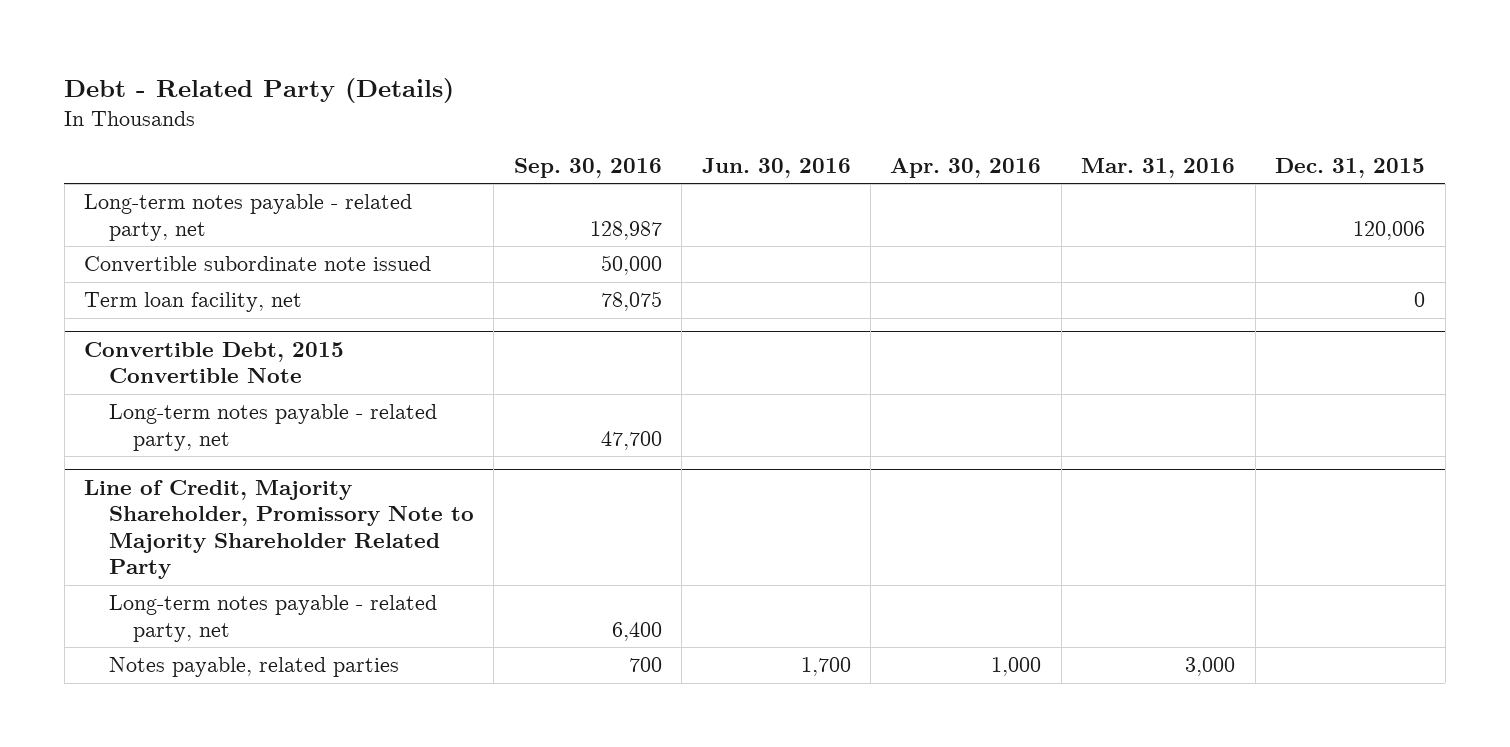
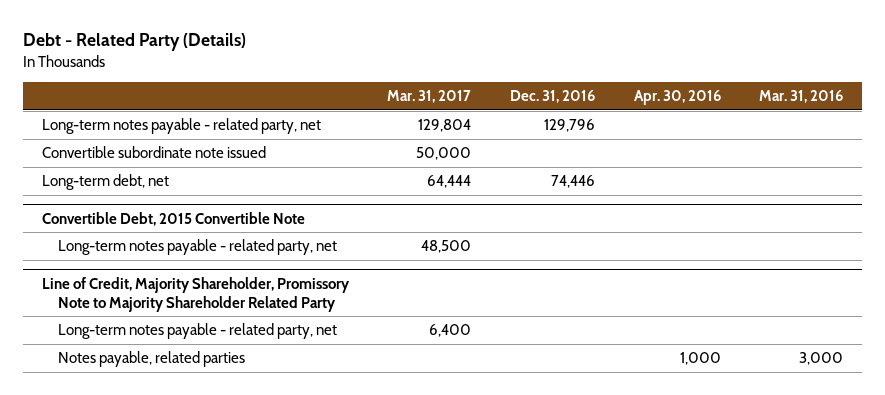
[513,157,662,178] Sep. 30, 2016 -> none
[701,157,851,178] Jun. 30, 2016 -> none
[1275,157,1426,178] Dec. 31, 2015 -> none
none -> [387,90,472,104] Mar. 31, 2017
none -> [509,90,595,104] Dec. 31, 2016
[84,292,303,313] Term loan facility, net -> [41,174,169,191] Long-term debt, net

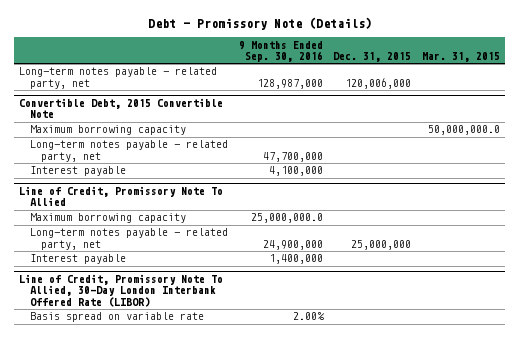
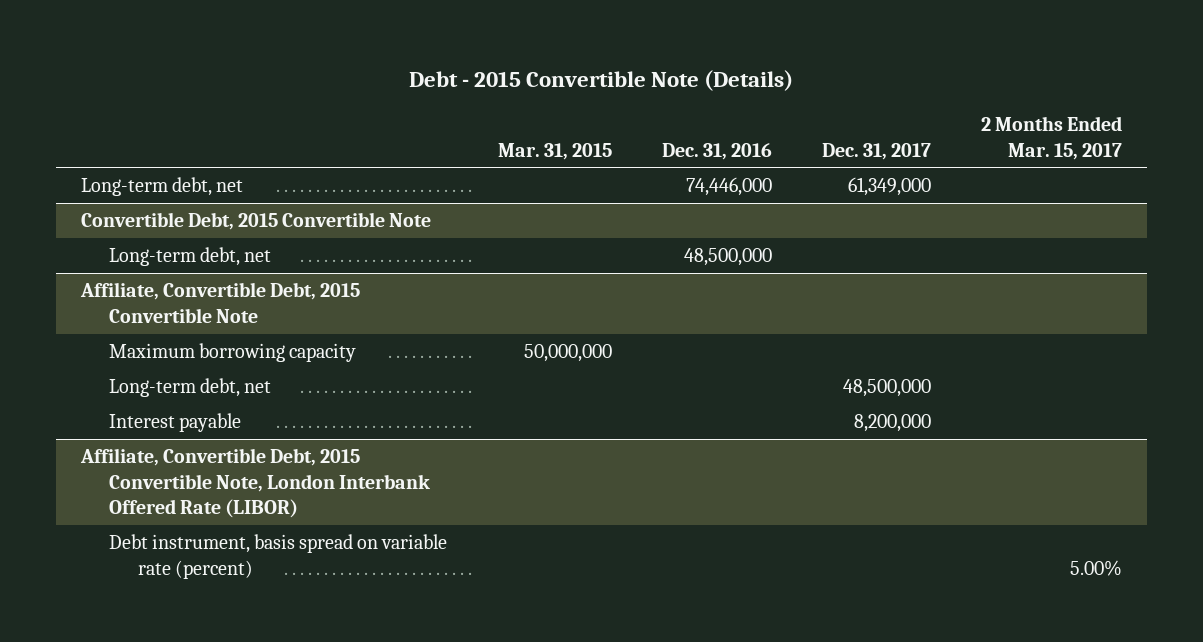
[147,17,372,31] Debt - Promissory Note (Details) -> [409,69,794,91] Debt - 2015 Convertible Note (Details)
[238,40,323,63] 9 Months Ended Sep. 30, 2016 -> none
[333,52,412,63] Dec. 31, 2015 -> none
none -> [661,142,772,160] Dec. 31, 2016
none -> [821,142,931,160] Dec. 31, 2017
none -> [981,116,1123,160] 2 Months Ended Mar. 15, 2017
[19,67,218,89] Long-term notes payable - related party, net -> none
none -> [80,177,243,197] Long-term debt, net
[30,125,187,136] Maximum borrowing capacity -> none
[30,140,229,162] Long-term notes payable - related party, net -> none
[30,166,127,177] Interest payable -> none
[19,186,224,207] Line of Credit, Promissory Note To Allied -> none
[30,213,187,224] Maximum borrowing capacity -> none
[30,228,229,250] Long-term notes payable - related party, net -> none
[30,254,127,265] Interest payable -> none
[19,274,224,307] Line of Credit, Promissory Note To Allied, 30-Day London Interbank Offered Rate (LIBOR) -> none
[30,312,205,323] Basis spread on variable rate -> none
none -> [109,247,272,267] Long-term debt, net
none -> [79,282,360,323] Affiliate, Convertible Debt, 2015 Convertible Note
none -> [109,343,357,363] Maximum borrowing capacity
none -> [109,378,272,398] Long-term debt, net
none -> [109,413,242,433] Interest payable
none -> [79,448,431,519] Affiliate, Convertible Debt, 2015 Convertible Note, London Interbank Offered Rate (LIBOR)
none -> [109,534,448,579] Debt instrument, basis spread on variable rate (percent)

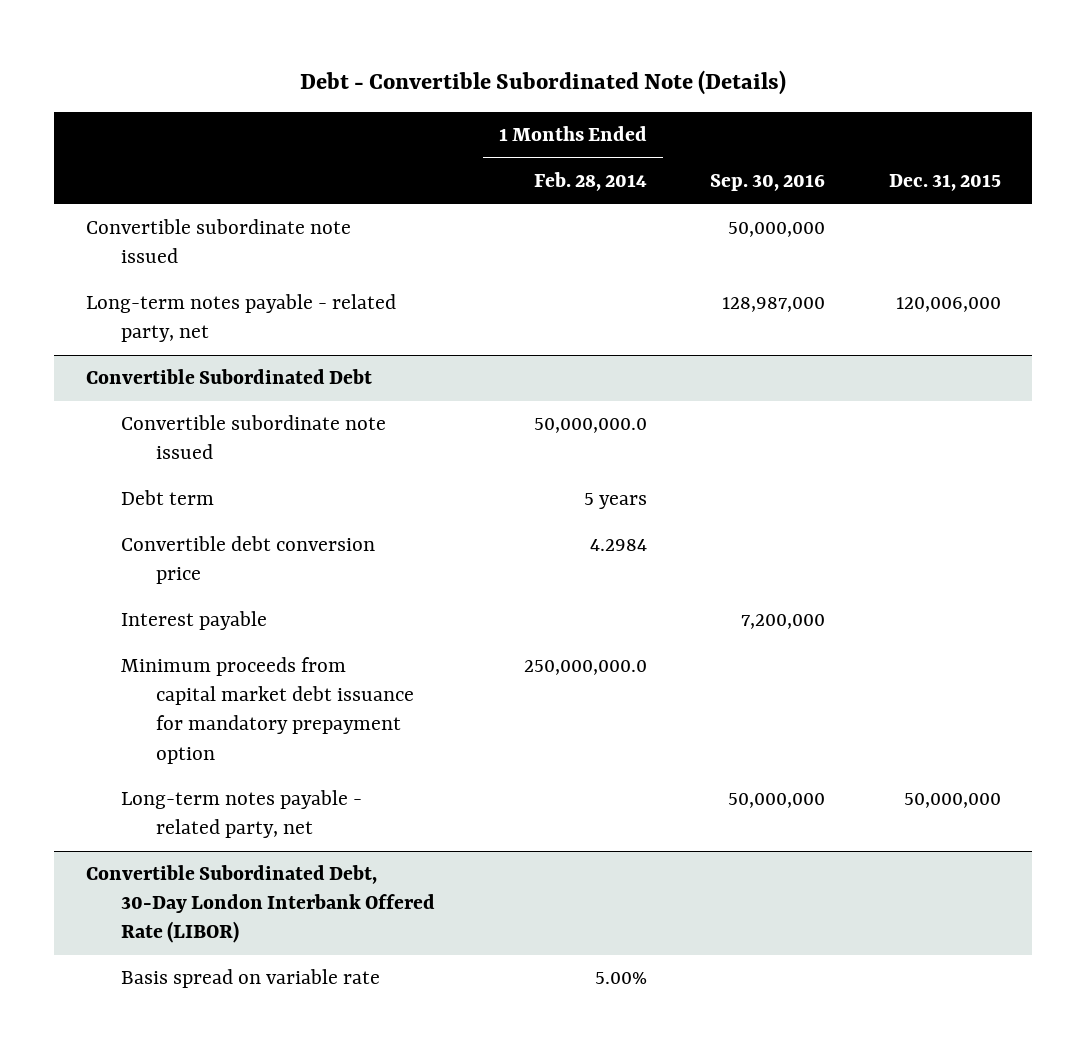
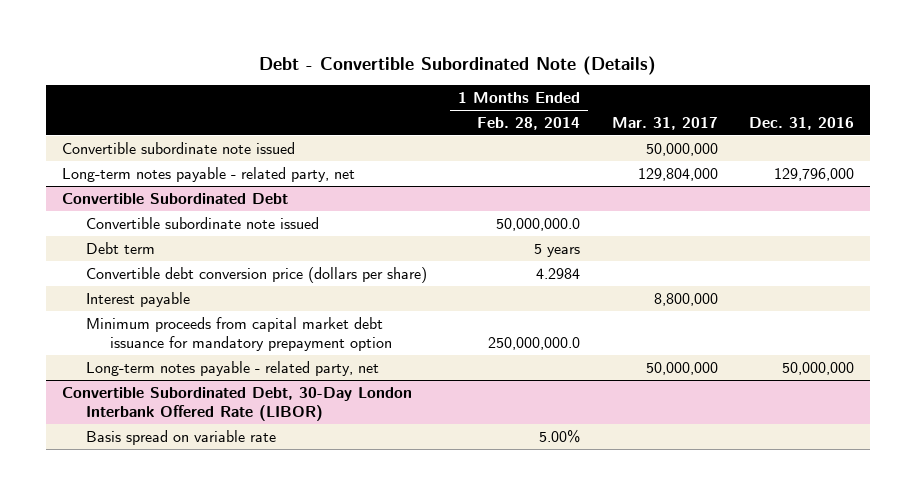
[710,174,826,192] Sep. 30, 2016 -> none
[888,174,1001,192] Dec. 31, 2015 -> none
none -> [611,116,718,130] Mar. 31, 2017
none -> [748,116,854,130] Dec. 31, 2016
[121,536,376,585] Convertible debt conversion price -> [85,266,427,283] Convertible debt conversion price (dollars per share)

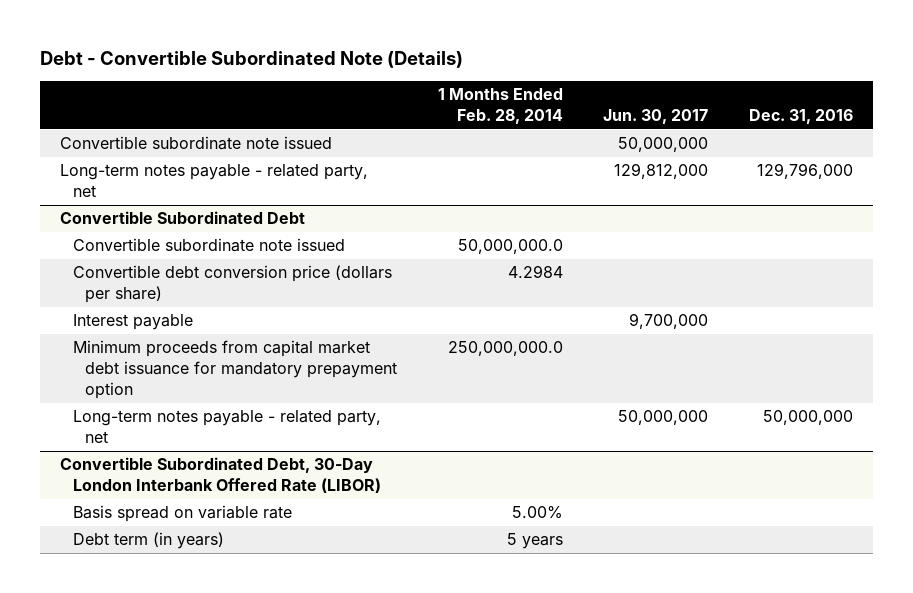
[611,116,718,130] Mar. 31, 2017 -> none
none -> [603,109,709,125] Jun. 30, 2017
[85,241,155,254] Debt term -> none
none -> [72,532,224,550] Debt term (in years)

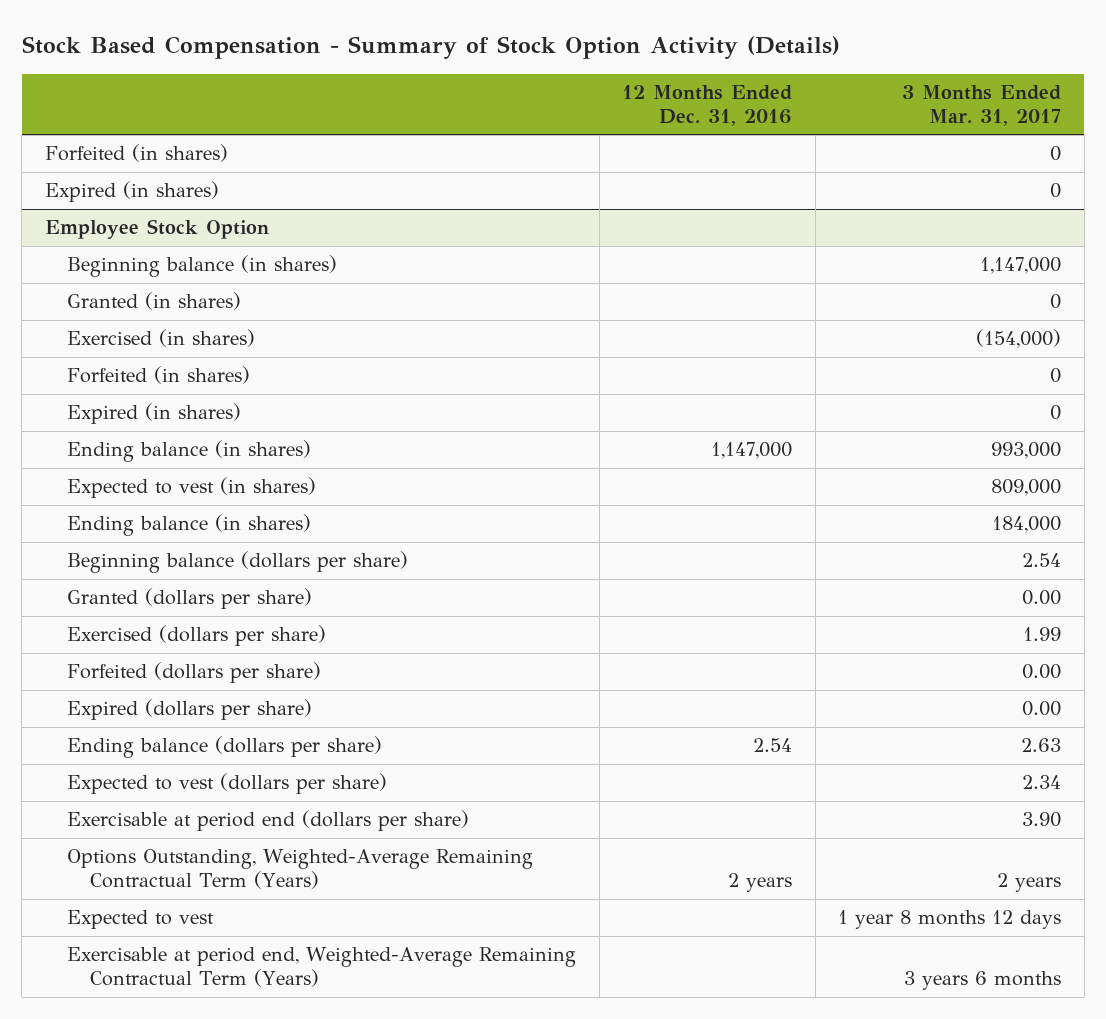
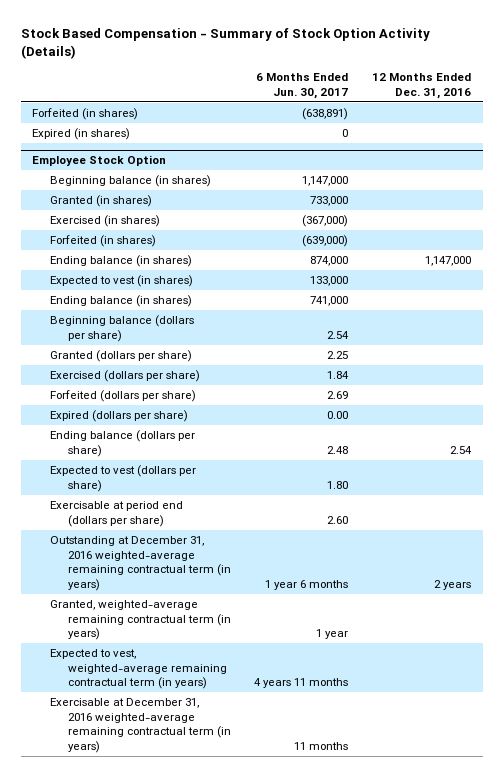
[902,84,1062,126] 3 Months Ended Mar. 31, 2017 -> none
none -> [256,73,349,99] 6 Months Ended Jun. 30, 2017
[67,403,242,425] Expired (in shares) -> none
[67,849,534,890] Options Outstanding, Weighted-Average Remaining Contractual Term (Years) -> [50,536,231,591] Outstanding at December 31, 2016 weighted-average remaining contractual term (in years)
none -> [50,600,231,641] Granted, weighted-average remaining contractual term (in years)
[67,910,215,930] Expected to vest -> [50,649,227,690] Expected to vest, weighted-average remaining contractual term (in years)
[67,947,577,988] Exercisable at period end, Weighted-Average Remaining Contractual Term (Years) -> [50,698,231,753] Exercisable at December 31, 2016 weighted-average remaining contractual term (in years)

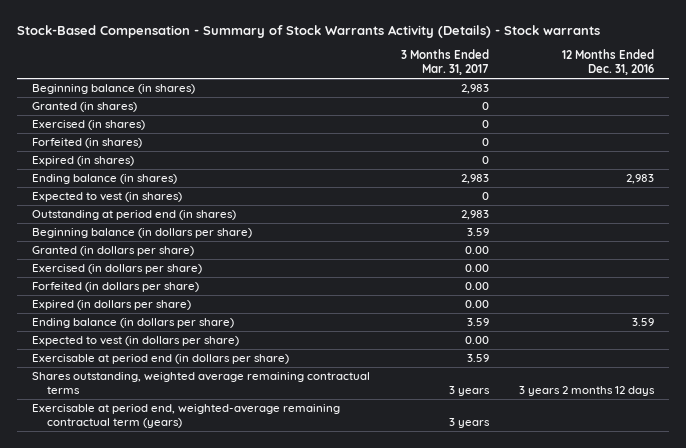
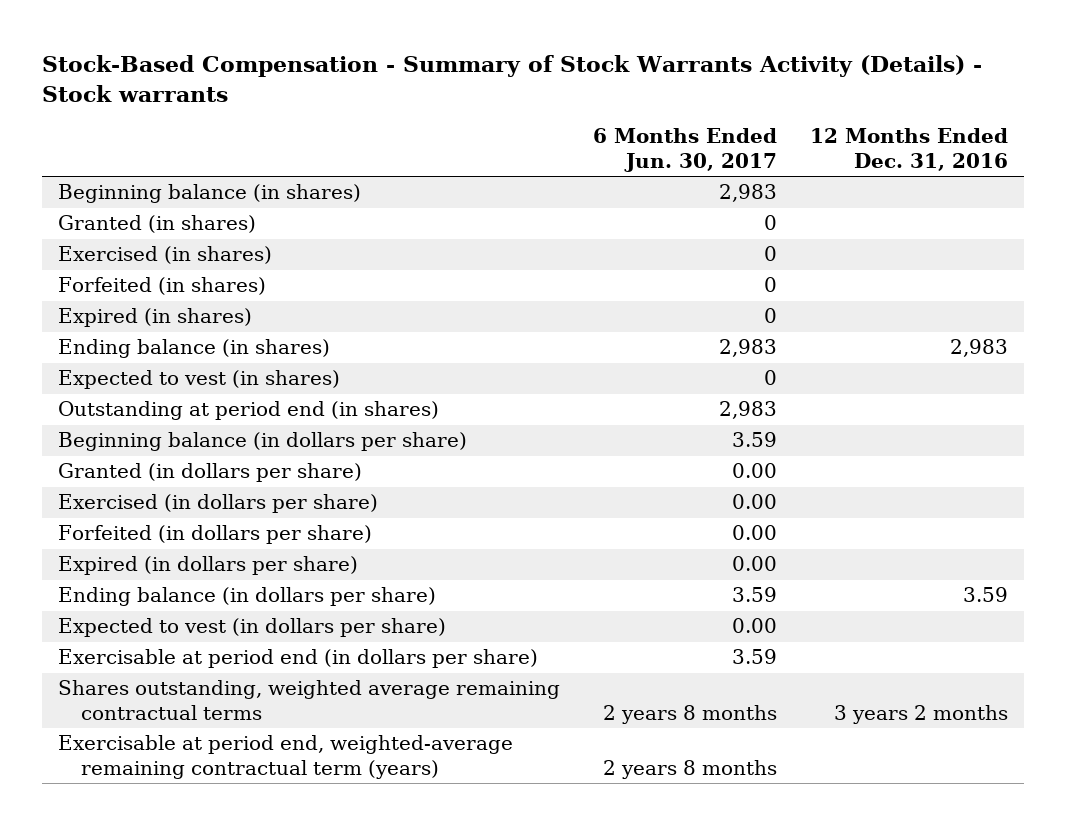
[400,49,489,76] 3 Months Ended Mar. 31, 2017 -> none
none -> [592,128,777,172] 6 Months Ended Jun. 30, 2017
[518,386,655,397] 3 years 2 months 12 days -> [833,704,1008,724] 3 years 2 months

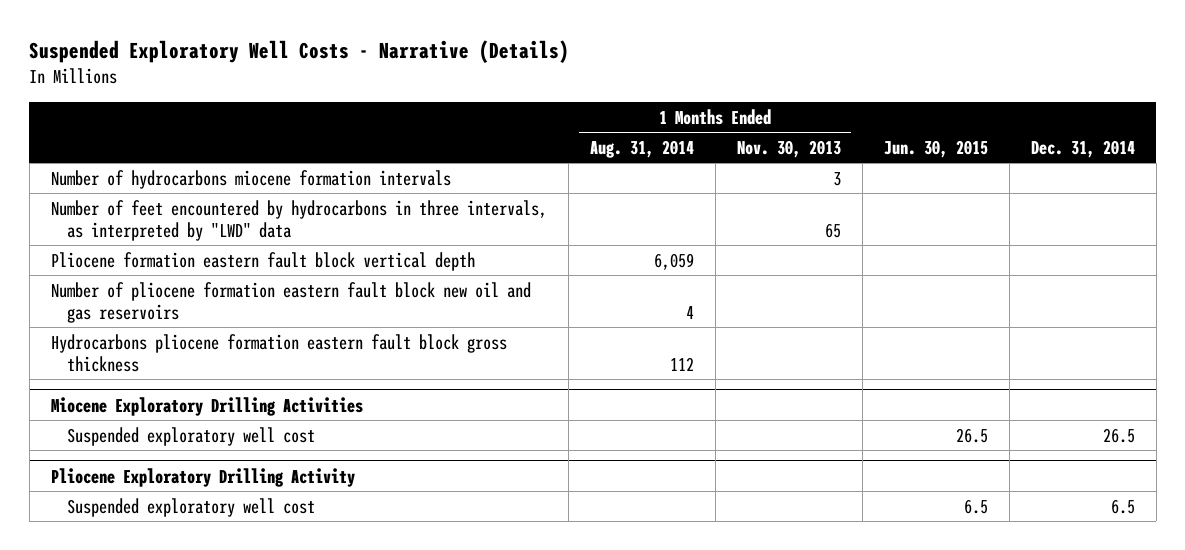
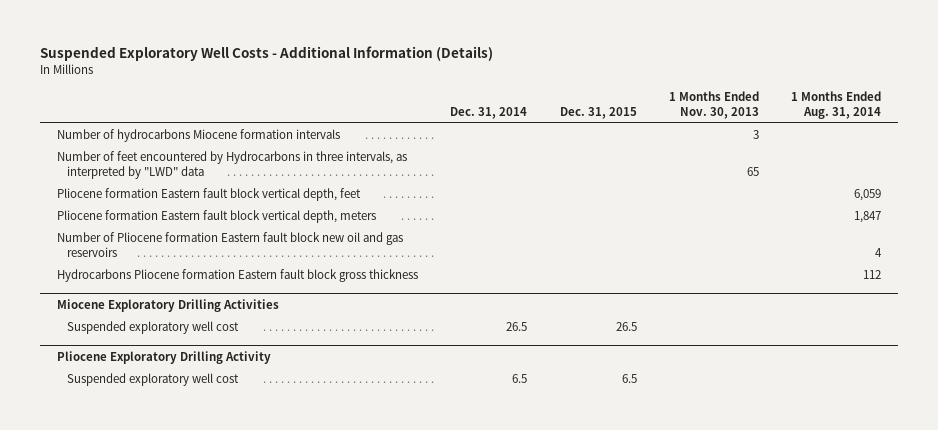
[29,40,570,64] Suspended Exploratory Well Costs - Narrative (Details) -> [40,46,494,62] Suspended Exploratory Well Costs - Additional Information (Details)
[883,139,988,158] Jun. 30, 2015 -> none
none -> [559,106,637,119] Dec. 31, 2015
[50,169,451,189] Number of hydrocarbons miocene formation intervals -> [56,129,340,143] Number of hydrocarbons Miocene formation intervals
[50,199,547,241] Number of feet encountered by hydrocarbons in three intervals, as interpreted by "LWD" data -> [56,151,407,179] Number of feet encountered by Hydrocarbons in three intervals, as interpreted by "LWD" data
[50,251,475,271] Pliocene formation eastern fault block vertical depth -> [56,188,361,202] Pliocene formation Eastern fault block vertical depth, feet
none -> [56,210,376,224] Pliocene formation Eastern fault block vertical depth, meters
[50,281,531,323] Number of pliocene formation eastern fault block new oil and gas reservoirs -> [56,232,403,257] Number of Pliocene formation Eastern fault block new oil and gas reservoirs
[50,333,507,372] Hydrocarbons pliocene formation eastern fault block gross thickness -> [56,269,418,283] Hydrocarbons Pliocene formation Eastern fault block gross thickness

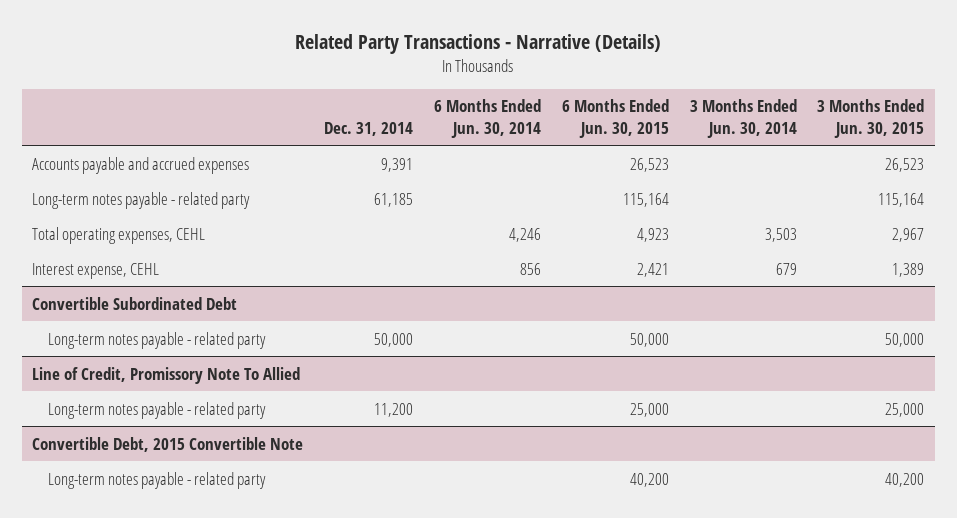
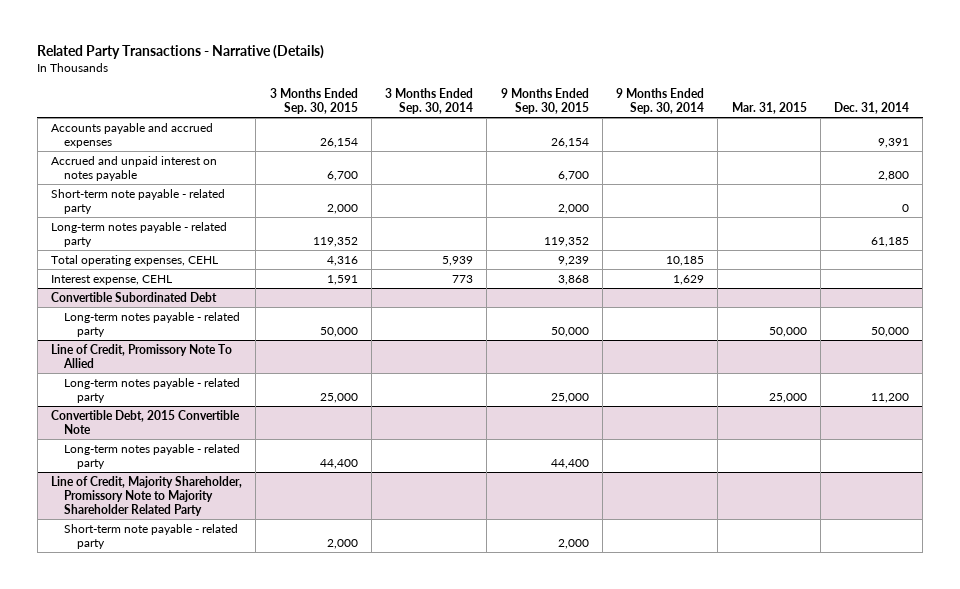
[434,99,542,138] 6 Months Ended Jun. 30, 2014 -> none
[561,99,669,138] 6 Months Ended Jun. 30, 2015 -> none
[689,99,797,138] 3 Months Ended Jun. 30, 2014 -> none
[817,99,925,138] 3 Months Ended Jun. 30, 2015 -> none
none -> [269,88,358,115] 3 Months Ended Sep. 30, 2015
none -> [385,88,474,115] 3 Months Ended Sep. 30, 2014
none -> [500,88,589,115] 9 Months Ended Sep. 30, 2015
none -> [616,88,705,115] 9 Months Ended Sep. 30, 2014
none -> [731,102,807,115] Mar. 31, 2015
none -> [51,155,218,181] Accrued and unpaid interest on notes payable
none -> [51,188,226,214] Short-term note payable - related party
none -> [51,475,243,516] Line of Credit, Majority Shareholder, Promissory Note to Majority Shareholder Related Party
none -> [63,523,238,549] Short-term note payable - related party

